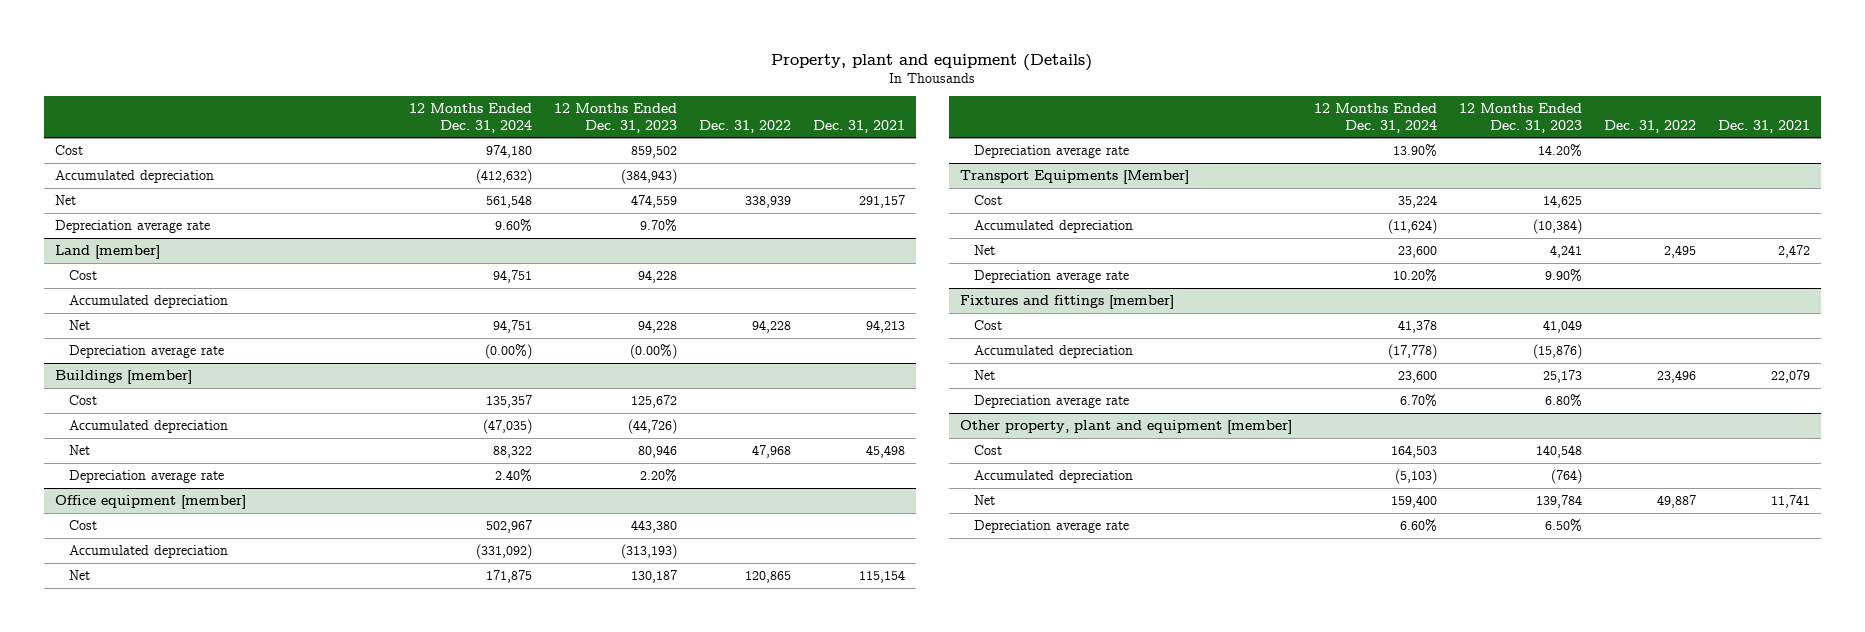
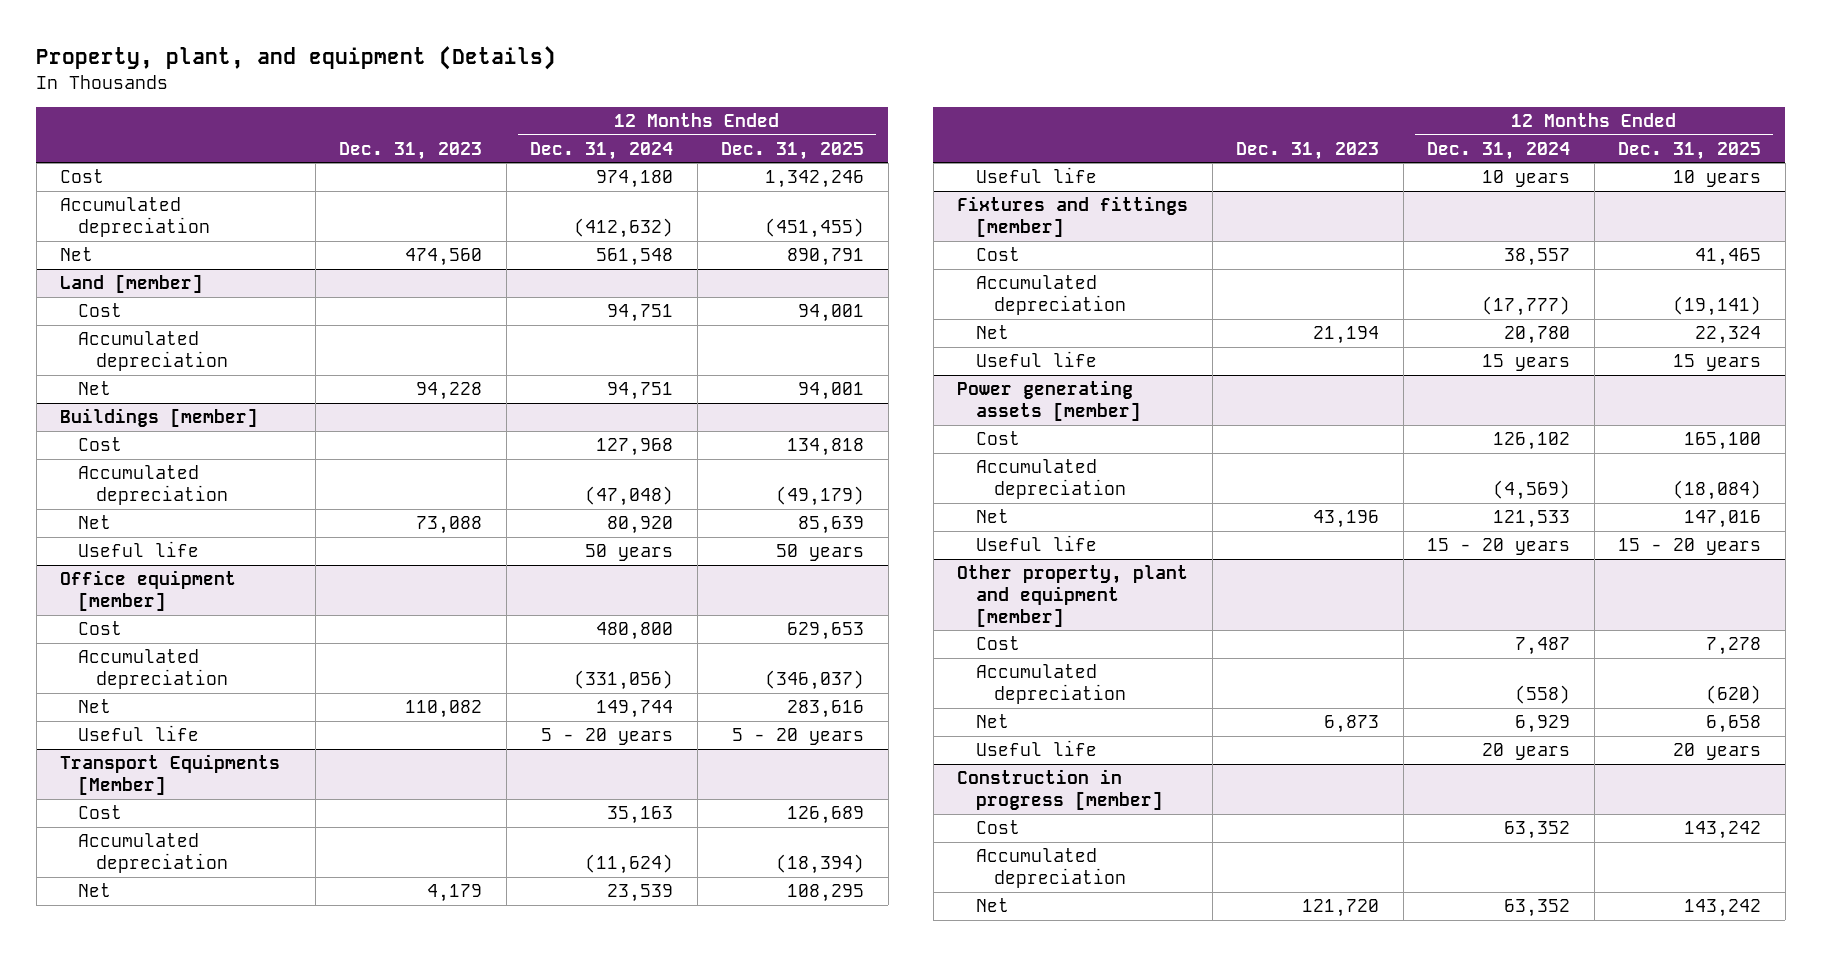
[771,53,1093,71] Property, plant and equipment (Details) -> [36,46,557,71] Property, plant, and equipment (Details)
[554,103,678,133] 12 Months Ended Dec. 31, 2023 -> none
[698,119,791,133] Dec. 31, 2022 -> none
[812,119,905,133] Dec. 31, 2021 -> none
none -> [339,141,483,160] Dec. 31, 2023
none -> [721,141,865,160] Dec. 31, 2025
[55,219,211,233] Depreciation average rate -> none
[69,344,225,358] Depreciation average rate -> none
[69,469,225,483] Depreciation average rate -> none
[486,394,533,408] 135,357 -> [596,438,674,457] 127,968
[483,418,533,434] (47,035) -> [585,486,674,507] (47,048)
[493,445,533,458] 88,322 -> [607,516,674,535] 80,920
none -> [78,541,200,558] Useful life
[974,144,1130,158] Depreciation average rate -> none
[486,519,533,533] 502,967 -> [596,622,674,641] 480,800
[476,543,533,559] (331,092) -> [574,670,674,691] (331,056)
[486,569,533,583] 171,875 -> [596,700,674,719] 149,744
none -> [78,725,200,742] Useful life
[1397,194,1437,208] 35,224 -> [607,806,674,825] 35,163
[974,269,1130,283] Depreciation average rate -> none
[1397,245,1437,258] 23,600 -> [607,884,674,903] 23,539
none -> [975,167,1097,184] Useful life
[974,394,1130,408] Depreciation average rate -> none
[1397,319,1437,333] 41,378 -> [1504,248,1571,267] 38,557
[1387,343,1437,359] (17,778) -> [1482,296,1571,317] (17,777)
[1397,370,1437,383] 23,600 -> [1504,326,1571,345] 20,780
none -> [975,351,1097,368] Useful life
none -> [957,380,1141,422] Power generating assets [member]
none -> [975,431,1020,446] Cost
none -> [975,459,1126,500] Accumulated depreciation
none -> [975,509,1009,524] Net
none -> [975,535,1097,552] Useful life
[974,519,1130,533] Depreciation average rate -> none
[1390,444,1437,458] 164,503 -> [1515,637,1571,656] 7,487
[1394,468,1437,484] (5,103) -> [1515,685,1571,705] (558)
[1390,494,1437,508] 159,400 -> [1515,715,1571,734] 6,929
none -> [975,740,1097,757] Useful life
none -> [957,769,1163,811] Construction in progress [member]
none -> [975,820,1020,835] Cost
none -> [975,848,1126,889] Accumulated depreciation
none -> [975,898,1009,913] Net

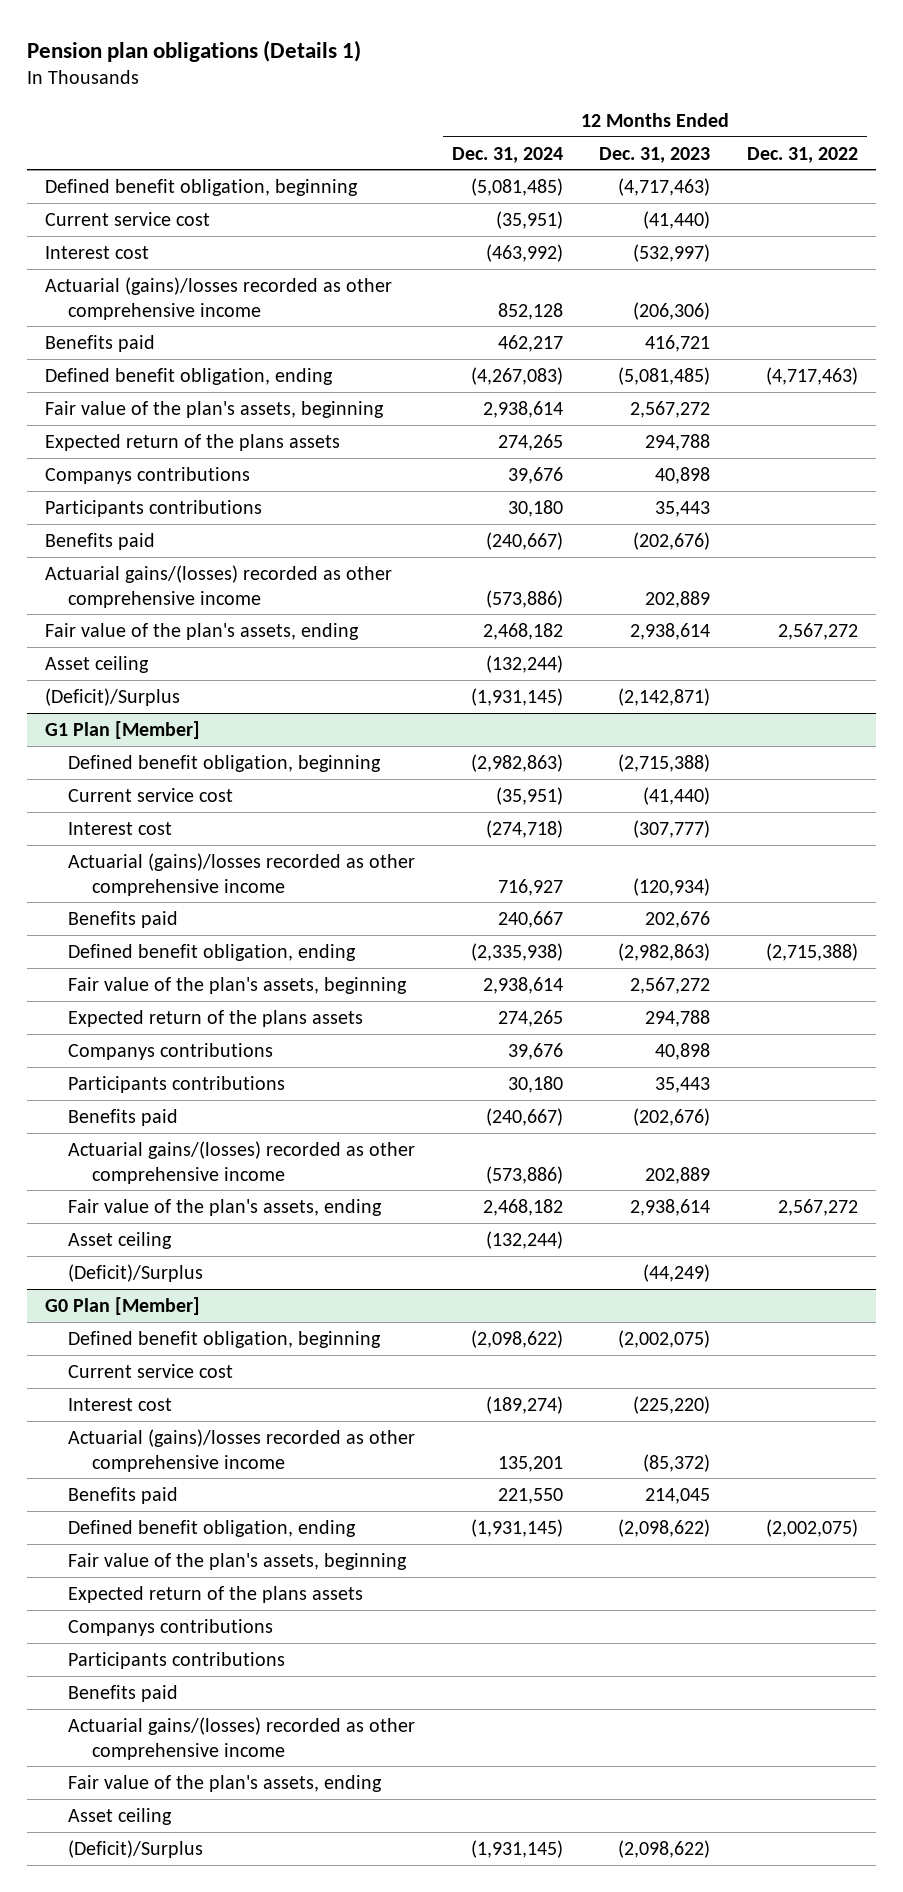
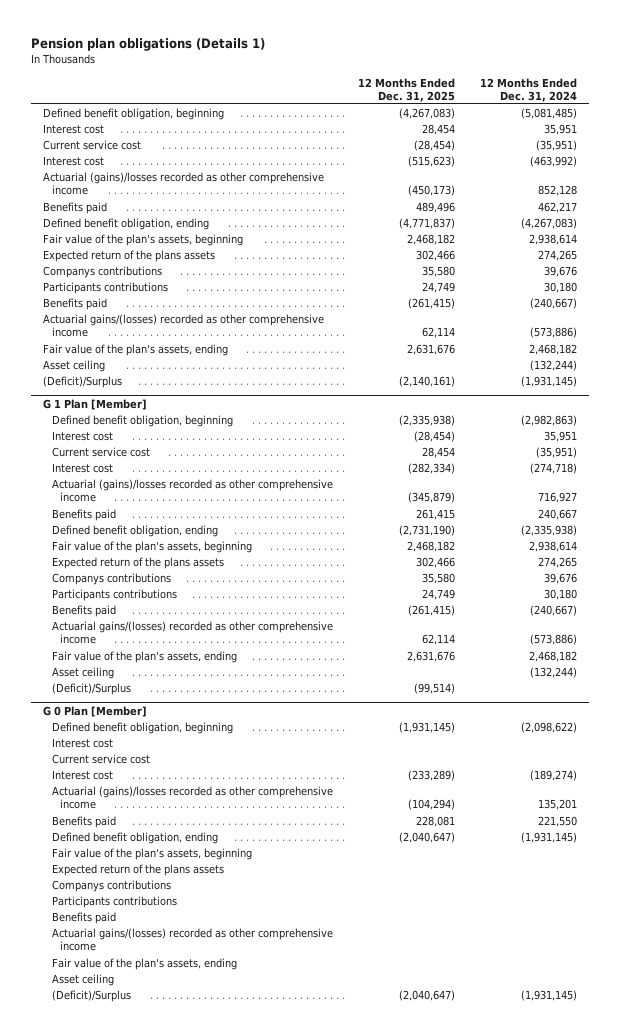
[599,146,711,163] Dec. 31, 2023 -> none
[746,146,858,163] Dec. 31, 2022 -> none
none -> [357,77,455,102] 12 Months Ended Dec. 31, 2025
none -> [43,124,105,135] Interest cost
[44,720,200,739] G1 Plan [Member] -> [43,398,148,410] G 1 Plan [Member]
none -> [51,431,113,442] Interest cost
[44,1296,200,1315] G0 Plan [Member] -> [43,705,148,717] G 0 Plan [Member]
none -> [51,738,113,749] Interest cost

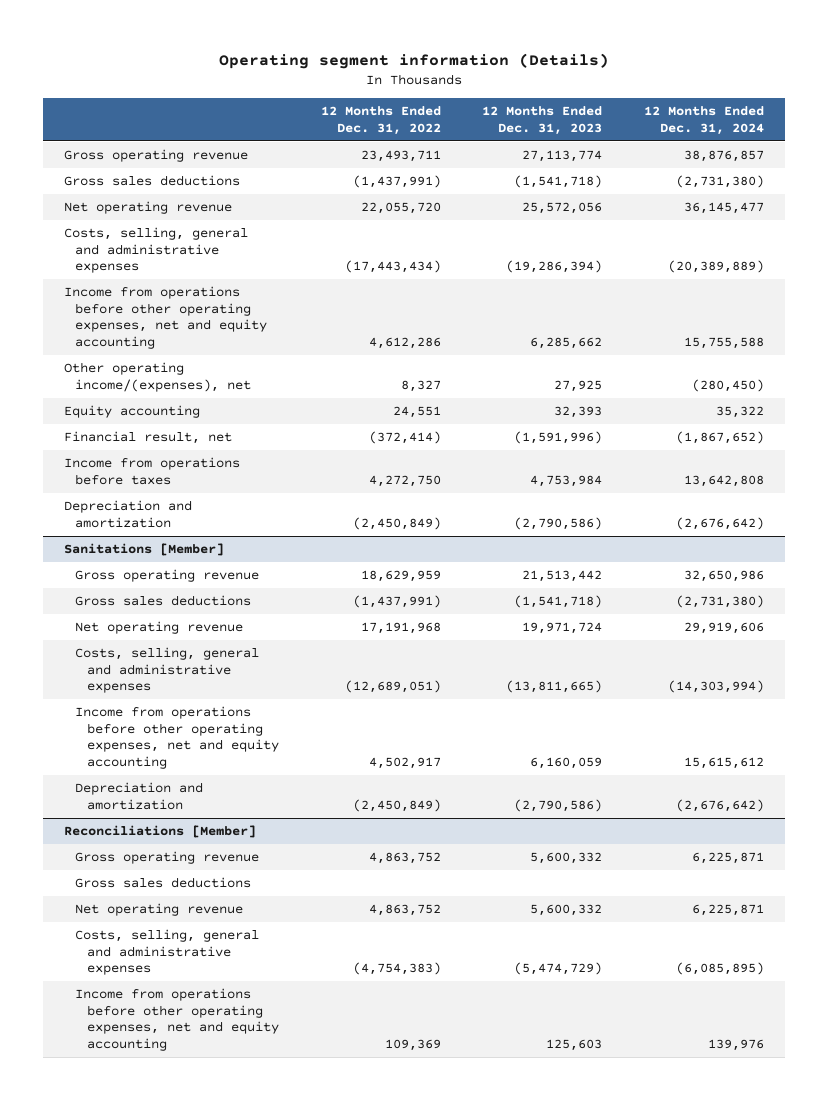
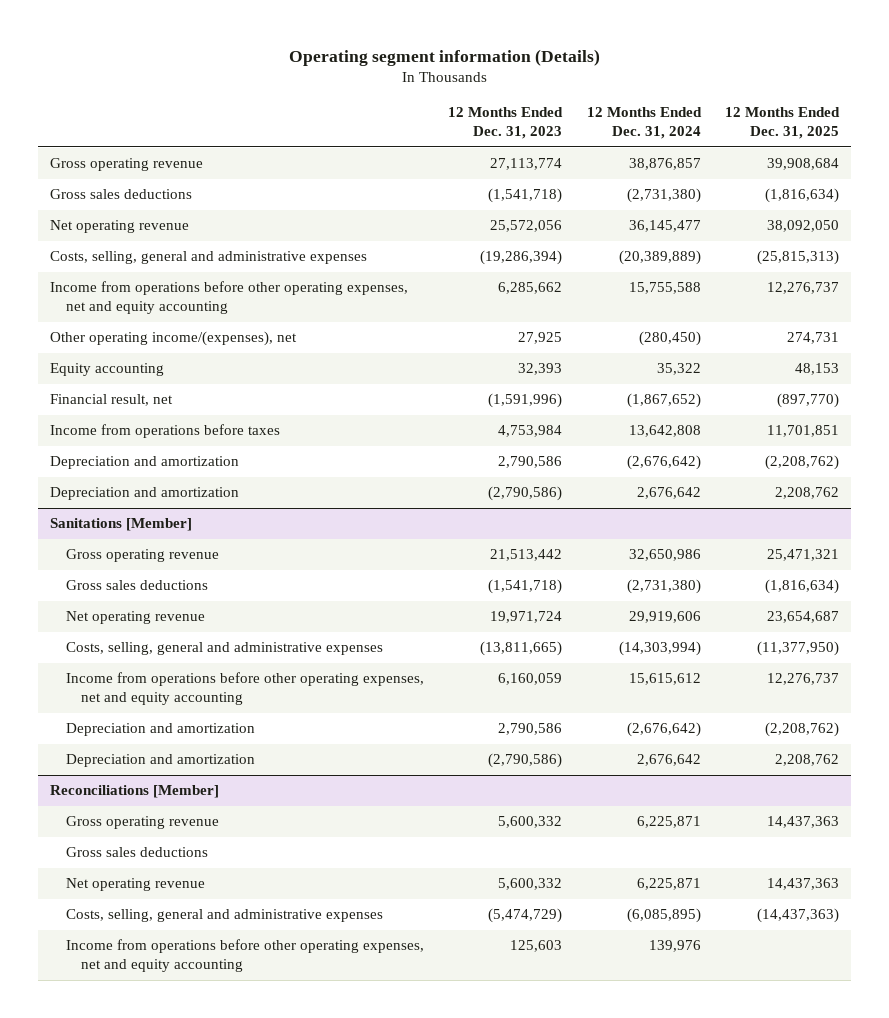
[320,106,441,135] 12 Months Ended Dec. 31, 2022 -> none
none -> [724,107,840,140] 12 Months Ended Dec. 31, 2025
[514,516,603,530] (2,790,586) -> [498,456,563,469] 2,790,586
none -> [50,487,240,501] Depreciation and amortization
[514,798,603,812] (2,790,586) -> [498,723,563,736] 2,790,586
none -> [65,754,255,768] Depreciation and amortization

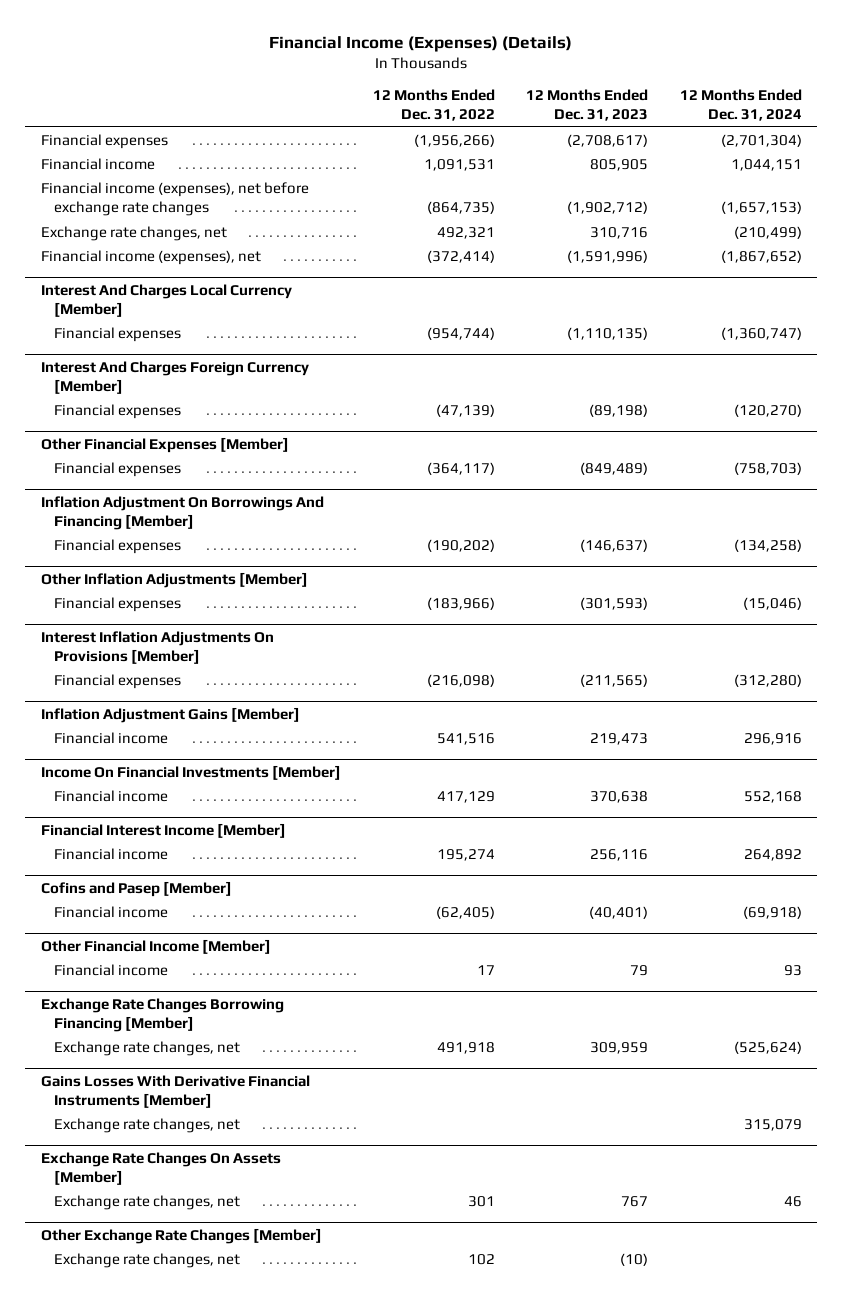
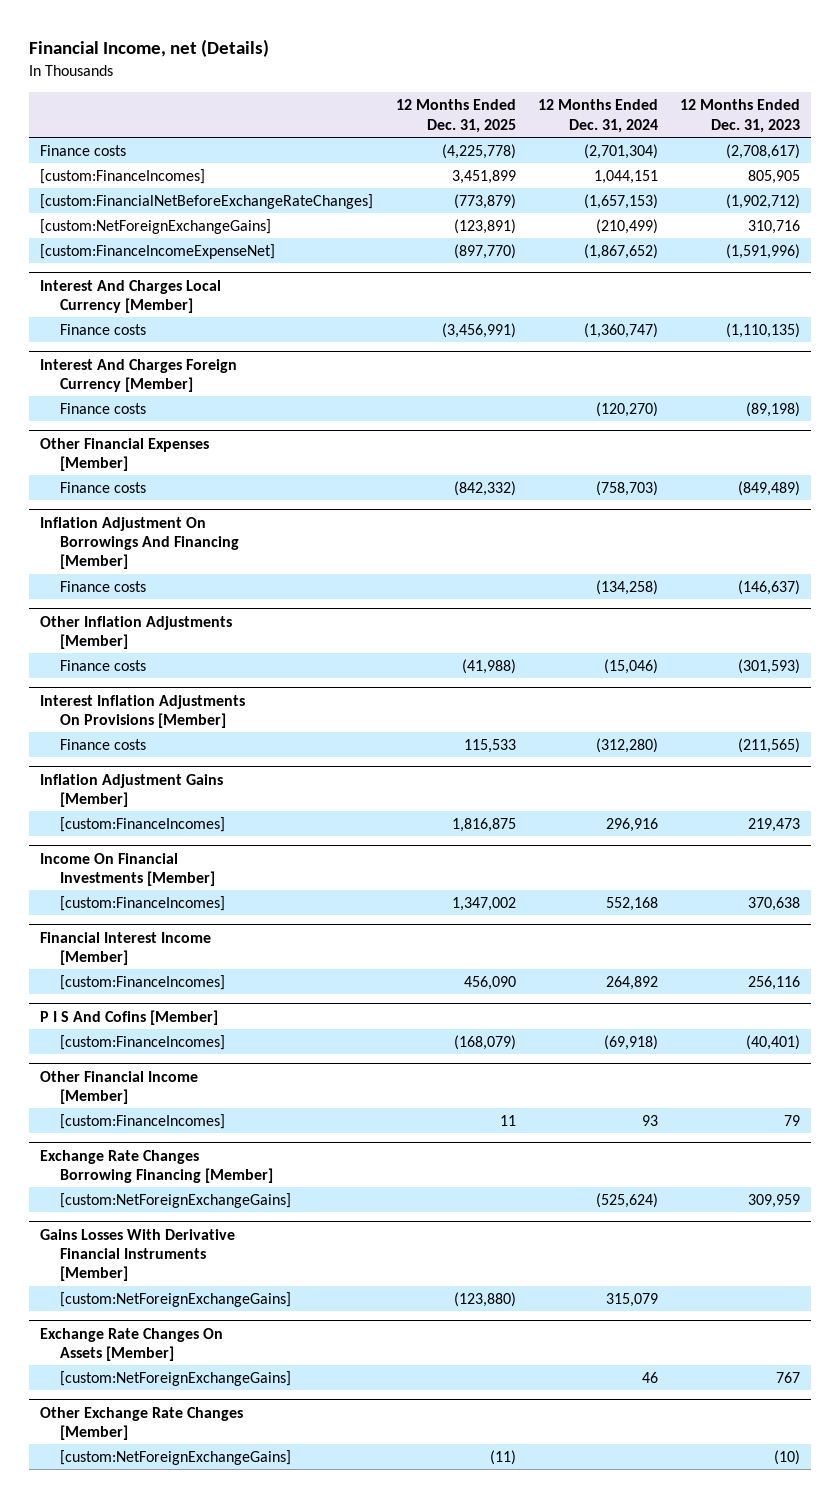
[269,36,573,53] Financial Income (Expenses) (Details) -> [29,39,270,58] Financial Income, net (Details)
[372,89,495,122] 12 Months Ended Dec. 31, 2022 -> none
none -> [395,99,516,133] 12 Months Ended Dec. 31, 2025
[41,133,169,149] Financial expenses -> [40,144,127,156] Finance costs
[41,157,156,170] Financial income -> [40,168,206,184] [custom:FinanceIncomes]
[41,181,310,217] Financial income (expenses), net before exchange rate changes -> [40,193,374,209] [custom:FinancialNetBeforeExchangeRateChanges]
[41,225,228,241] Exchange rate changes, net -> [40,218,272,234] [custom:NetForeignExchangeGains]
[41,249,262,265] Financial income (expenses), net -> [40,243,276,259] [custom:FinanceIncomeExpenseNet]
[53,326,181,342] Financial expenses -> [59,323,146,335] Finance costs
[53,403,181,419] Financial expenses -> [59,402,146,414] Finance costs
[53,461,181,477] Financial expenses -> [59,481,146,493] Finance costs
[53,538,181,554] Financial expenses -> [59,580,146,592] Finance costs
[53,596,181,612] Financial expenses -> [59,659,146,671] Finance costs
[53,673,181,689] Financial expenses -> [59,738,146,750] Finance costs
[53,731,168,744] Financial income -> [59,816,225,832] [custom:FinanceIncomes]
[53,789,168,802] Financial income -> [59,895,225,911] [custom:FinanceIncomes]
[41,880,233,897] Cofins and Pasep [Member] -> none
[53,847,168,860] Financial income -> [59,974,225,990] [custom:FinanceIncomes]
none -> [40,1009,219,1025] P I S And Cofins [Member]
[53,905,168,918] Financial income -> [59,1034,225,1050] [custom:FinanceIncomes]
[53,963,168,976] Financial income -> [59,1113,225,1129] [custom:FinanceIncomes]
[53,1040,240,1056] Exchange rate changes, net -> [59,1192,291,1208] [custom:NetForeignExchangeGains]
[53,1117,240,1133] Exchange rate changes, net -> [59,1291,291,1307] [custom:NetForeignExchangeGains]
[53,1194,240,1210] Exchange rate changes, net -> [59,1370,291,1386] [custom:NetForeignExchangeGains]
[53,1252,240,1268] Exchange rate changes, net -> [59,1449,291,1465] [custom:NetForeignExchangeGains]

